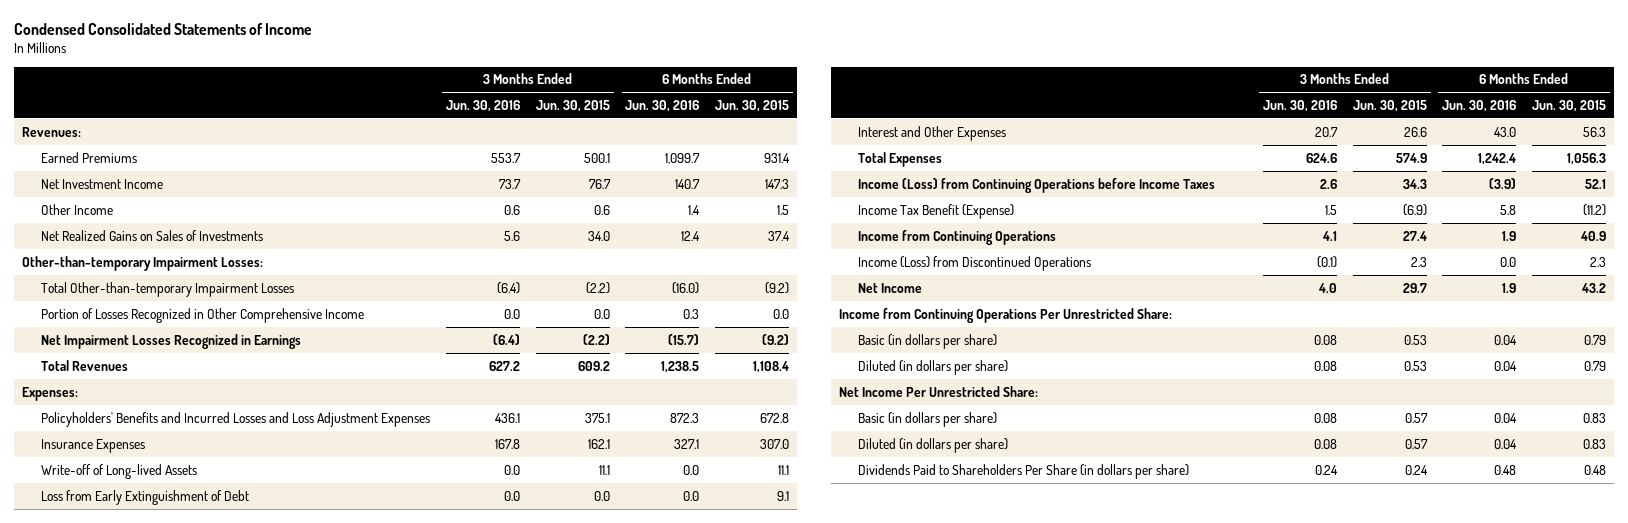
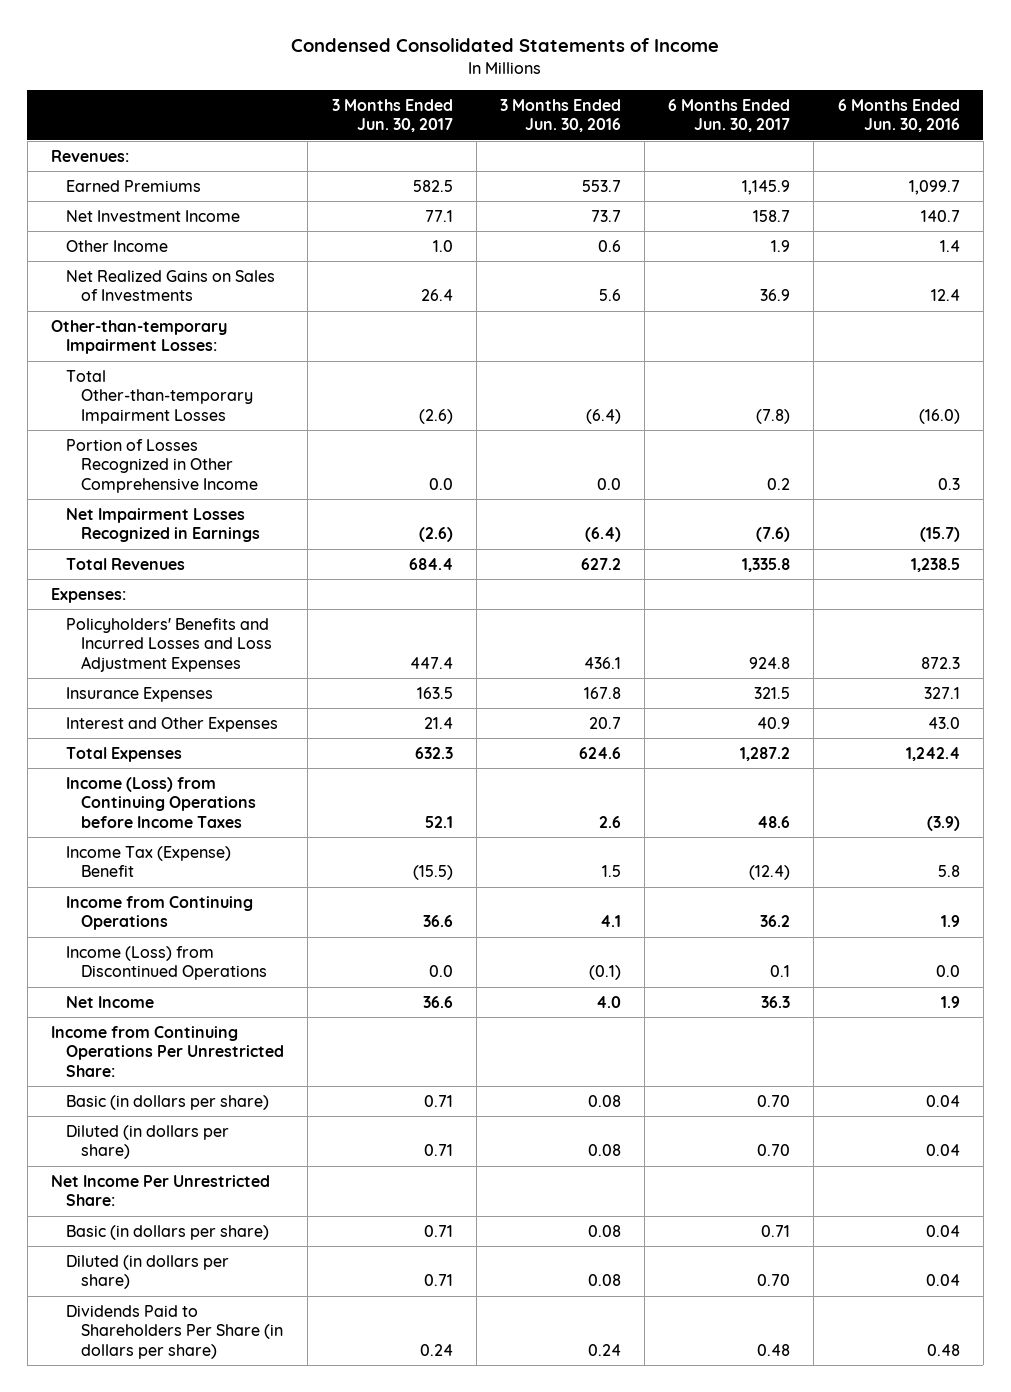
[535,99,610,112] Jun. 30, 2015 -> none
[715,99,790,112] Jun. 30, 2015 -> none
none -> [331,98,453,133] 3 Months Ended Jun. 30, 2017
none -> [668,98,791,133] 6 Months Ended Jun. 30, 2017
[41,463,198,479] Write-off of Long-lived Assets -> none
[41,489,250,505] Loss from Early Extinguishment of Debt -> none
[858,203,1015,219] Income Tax Benefit (Expense) -> [66,845,232,878] Income Tax (Expense) Benefit

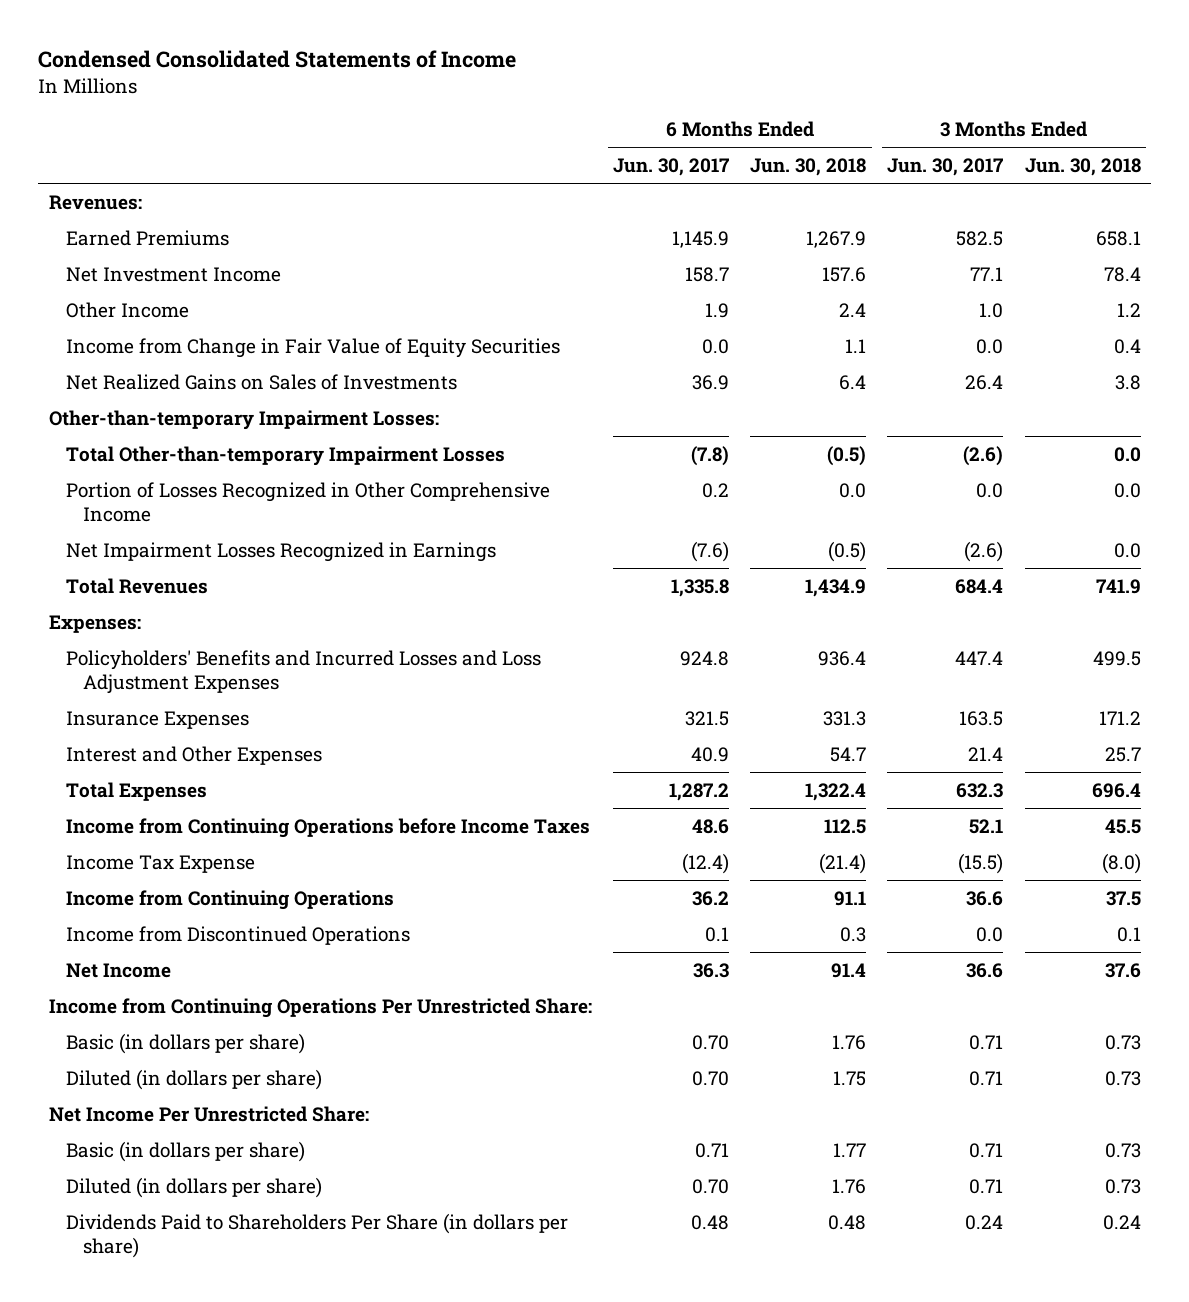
[499,98,621,133] 3 Months Ended Jun. 30, 2016 -> none
[837,98,960,133] 6 Months Ended Jun. 30, 2016 -> none
none -> [750,157,867,176] Jun. 30, 2018
none -> [1024,157,1141,176] Jun. 30, 2018
none -> [65,337,560,358] Income from Change in Fair Value of Equity Securities
[66,776,257,828] Income (Loss) from Continuing Operations before Income Taxes -> [65,817,590,838] Income from Continuing Operations before Income Taxes
[66,845,232,878] Income Tax (Expense) Benefit -> [65,854,255,873] Income Tax Expense
[66,945,268,981] Income (Loss) from Discontinued Operations -> [65,925,410,945] Income from Discontinued Operations

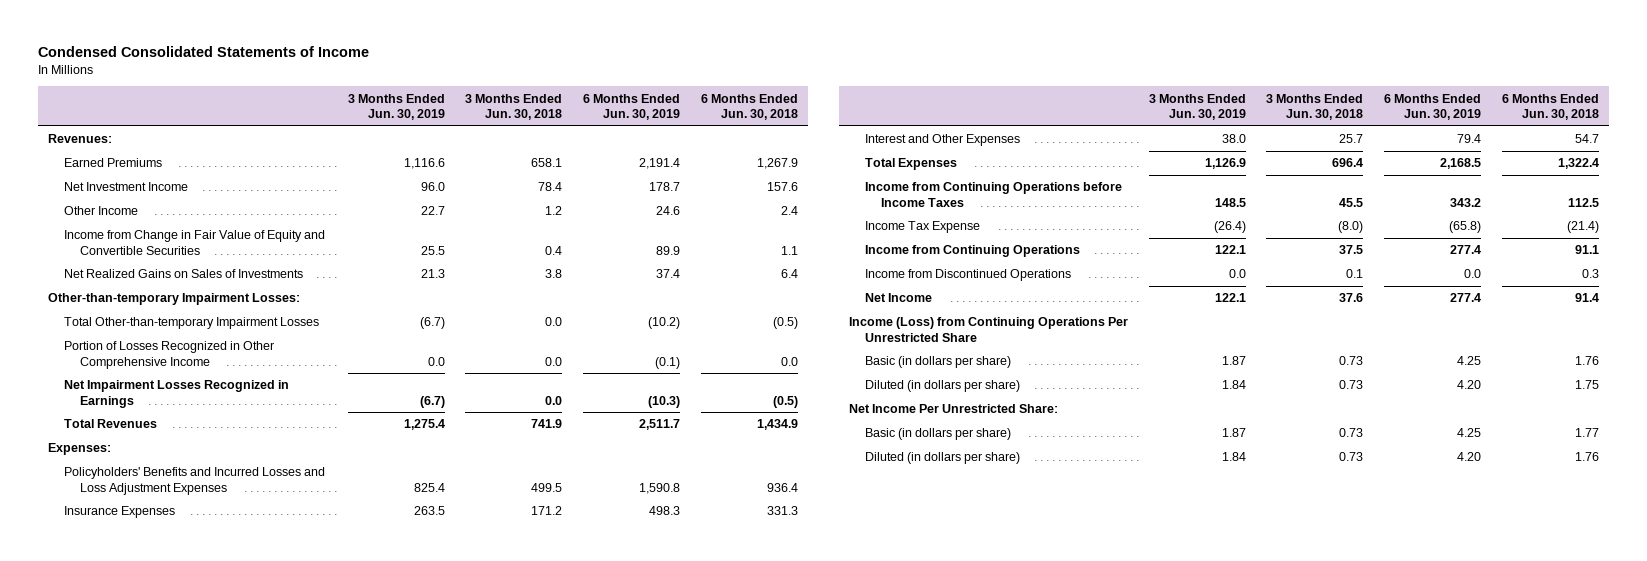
[612,157,729,176] Jun. 30, 2017 -> none
[887,157,1004,176] Jun. 30, 2017 -> none
none -> [347,93,445,121] 3 Months Ended Jun. 30, 2019
none -> [582,93,680,121] 6 Months Ended Jun. 30, 2019
[65,337,560,358] Income from Change in Fair Value of Equity Securities -> [64,230,326,255] Income from Change in Fair Value of Equity and Convertible Securities
[48,997,592,1018] Income from Continuing Operations Per Unrestricted Share: -> [849,317,1129,342] Income (Loss) from Continuing Operations Per Unrestricted Share
[65,1212,568,1258] Dividends Paid to Shareholders Per Share (in dollars per share) -> none

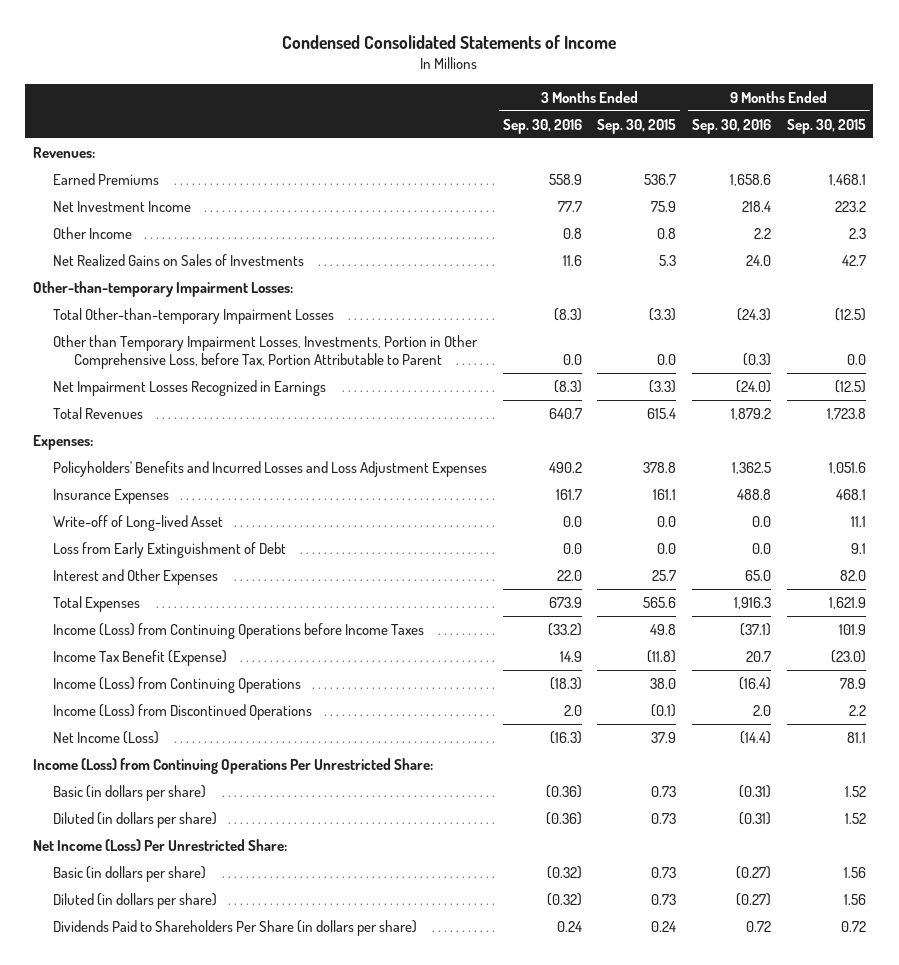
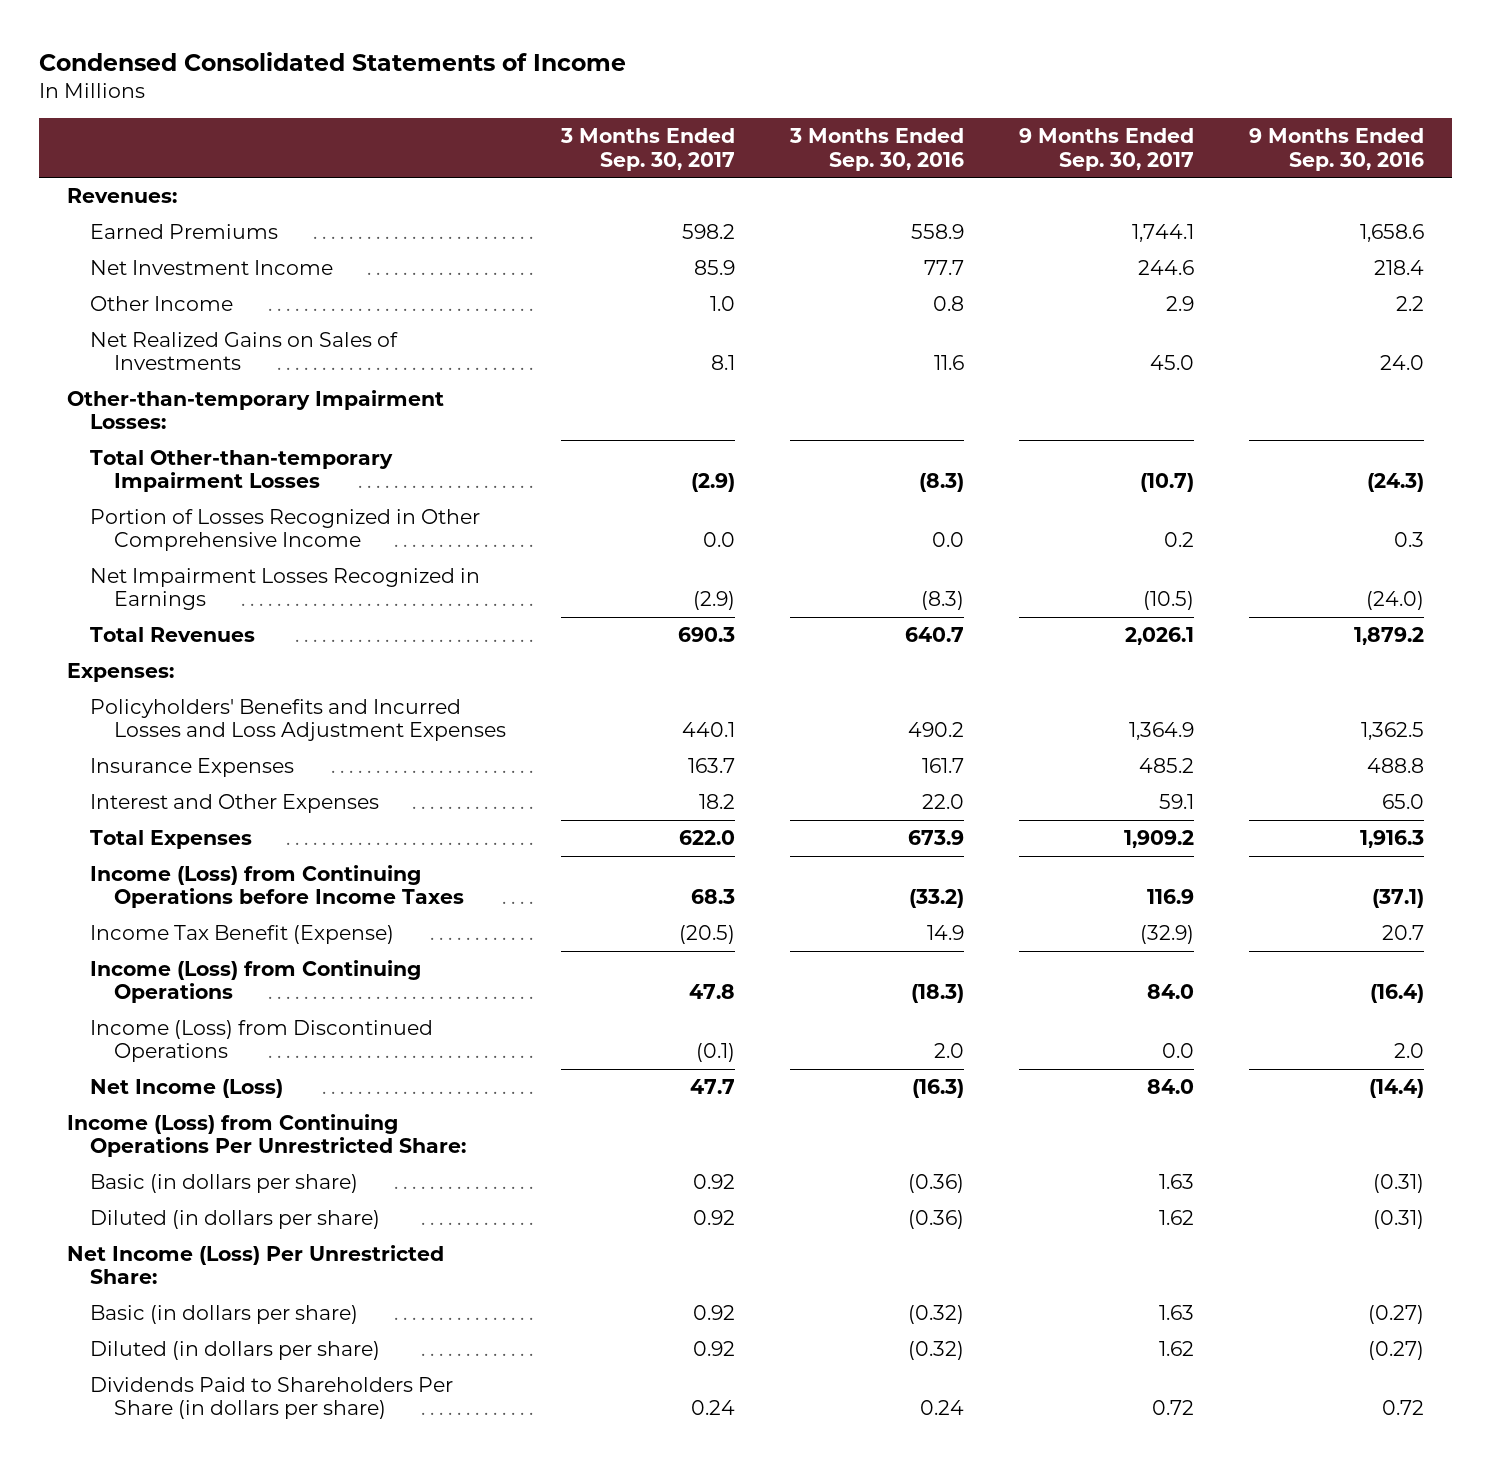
[597,118,677,134] Sep. 30, 2015 -> none
[786,118,866,134] Sep. 30, 2015 -> none
none -> [559,128,735,171] 3 Months Ended Sep. 30, 2017
none -> [1019,128,1195,171] 9 Months Ended Sep. 30, 2017
[53,334,479,369] Other than Temporary Impairment Losses, Investments, Portion in Other Comprehensive Loss, before Tax, Portion Attributable to Parent -> [90,508,481,552] Portion of Losses Recognized in Other Comprehensive Income
[743,352,772,366] (0.3) -> [1394,532,1425,548] 0.3
[53,514,224,531] Write-off of Long-lived Asset -> none
[53,541,287,558] Loss from Early Extinguishment of Debt -> none

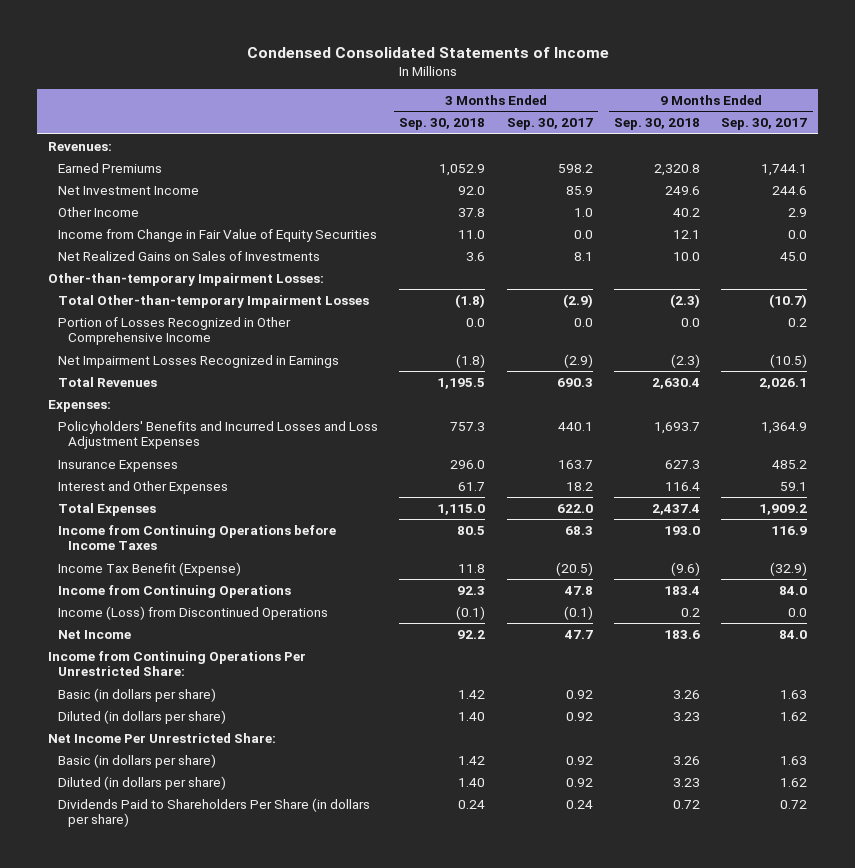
[789,128,965,171] 3 Months Ended Sep. 30, 2016 -> none
[1249,128,1425,171] 9 Months Ended Sep. 30, 2016 -> none
none -> [399,118,486,131] Sep. 30, 2018
none -> [614,118,701,131] Sep. 30, 2018
none -> [58,228,378,242] Income from Change in Fair Value of Equity Securities
[90,864,464,909] Income (Loss) from Continuing Operations before Income Taxes -> [58,524,337,551] Income from Continuing Operations before Income Taxes
[90,959,422,1004] Income (Loss) from Continuing Operations -> [58,584,292,598] Income from Continuing Operations
[90,1078,284,1098] Net Income (Loss) -> [58,629,132,639] Net Income
[66,1113,467,1158] Income (Loss) from Continuing Operations Per Unrestricted Share: -> [47,650,306,677] Income from Continuing Operations Per Unrestricted Share:
[66,1244,444,1285] Net Income (Loss) Per Unrestricted Share: -> [47,732,276,743] Net Income Per Unrestricted Share:

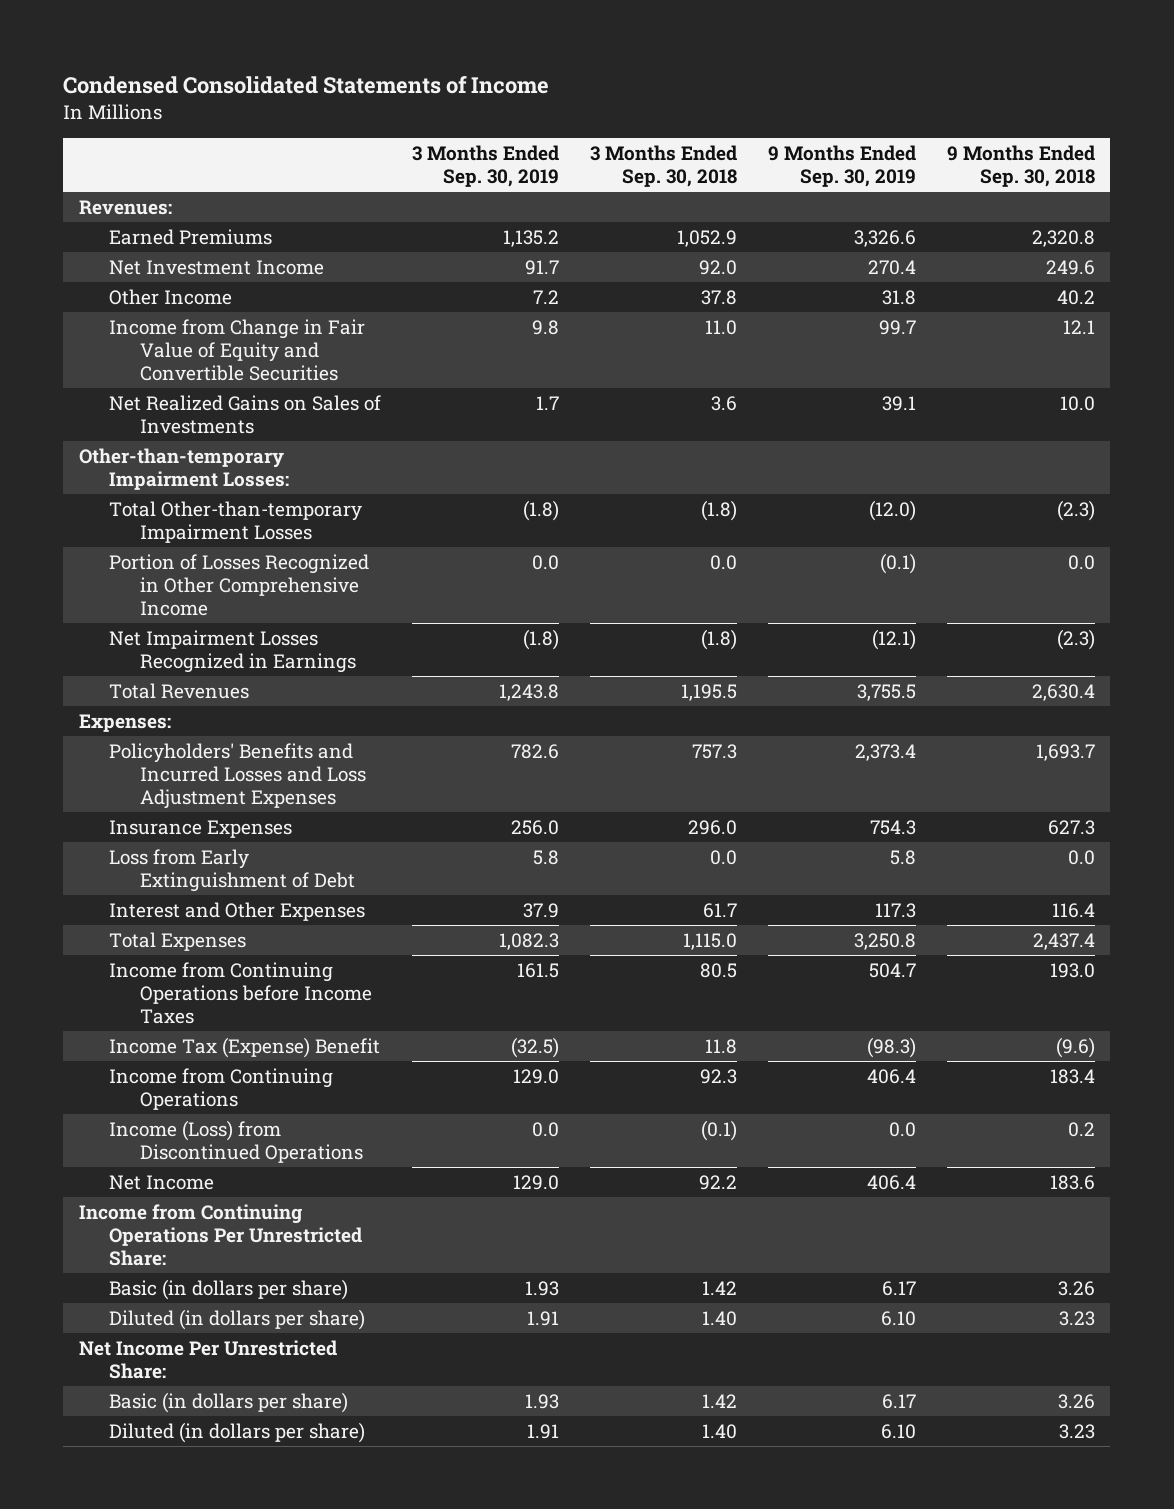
[506,118,593,131] Sep. 30, 2017 -> none
[721,118,808,131] Sep. 30, 2017 -> none
none -> [412,145,560,188] 3 Months Ended Sep. 30, 2019
none -> [767,145,916,188] 9 Months Ended Sep. 30, 2019
[58,228,378,242] Income from Change in Fair Value of Equity Securities -> [109,319,366,381] Income from Change in Fair Value of Equity and Convertible Securities
none -> [109,849,355,892] Loss from Early Extinguishment of Debt
[58,561,242,576] Income Tax Benefit (Expense) -> [109,1037,381,1059] Income Tax (Expense) Benefit
[58,797,371,828] Dividends Paid to Shareholders Per Share (in dollars per share) -> none

